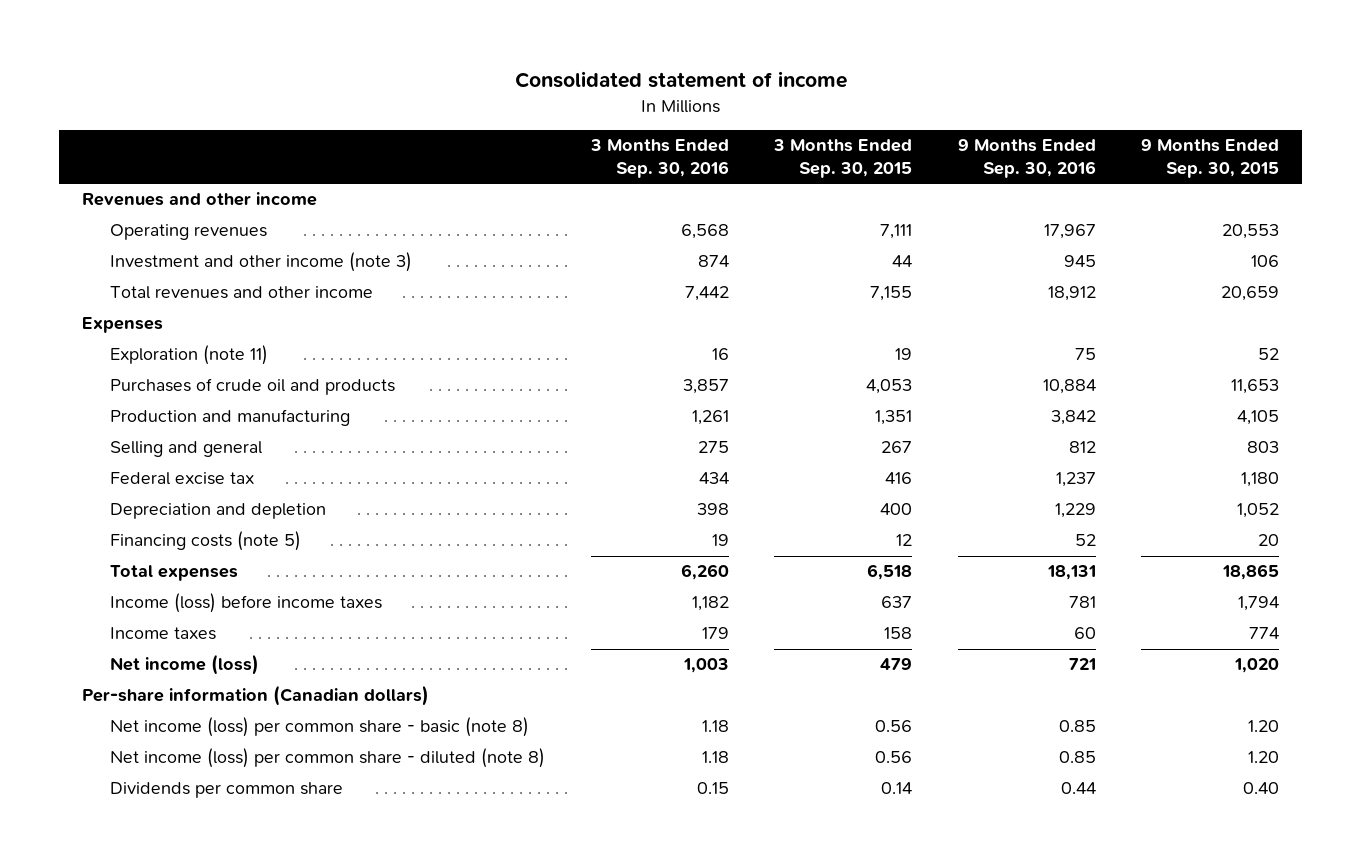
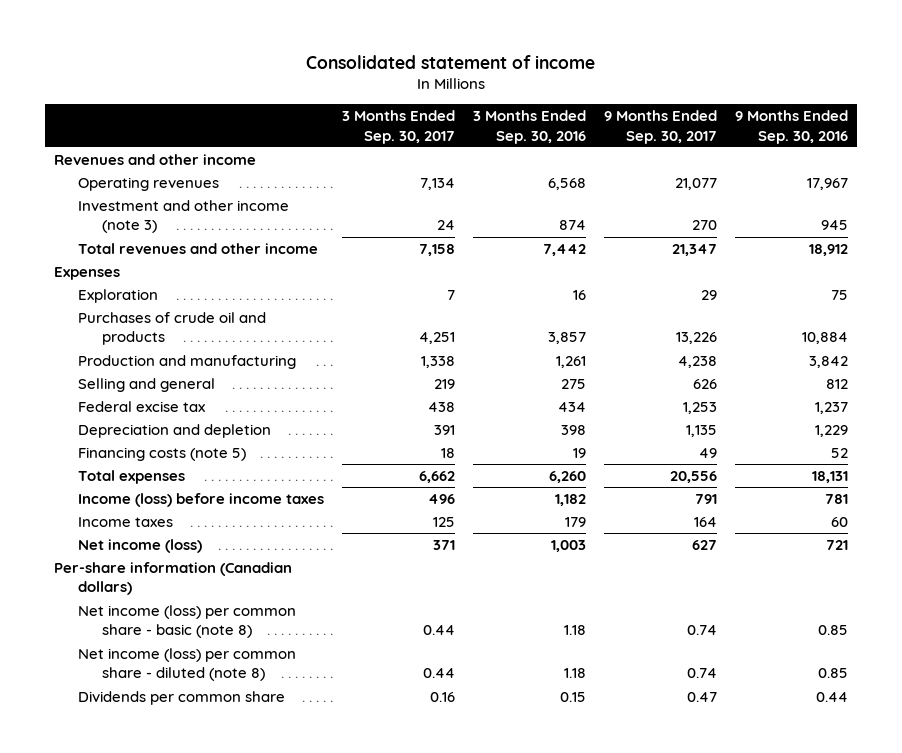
[773,139,913,178] 3 Months Ended Sep. 30, 2015 -> none
[1141,139,1280,178] 9 Months Ended Sep. 30, 2015 -> none
none -> [341,110,455,144] 3 Months Ended Sep. 30, 2017
none -> [603,110,717,144] 9 Months Ended Sep. 30, 2017
[110,345,269,366] Exploration (note 11) -> [77,289,158,304] Exploration

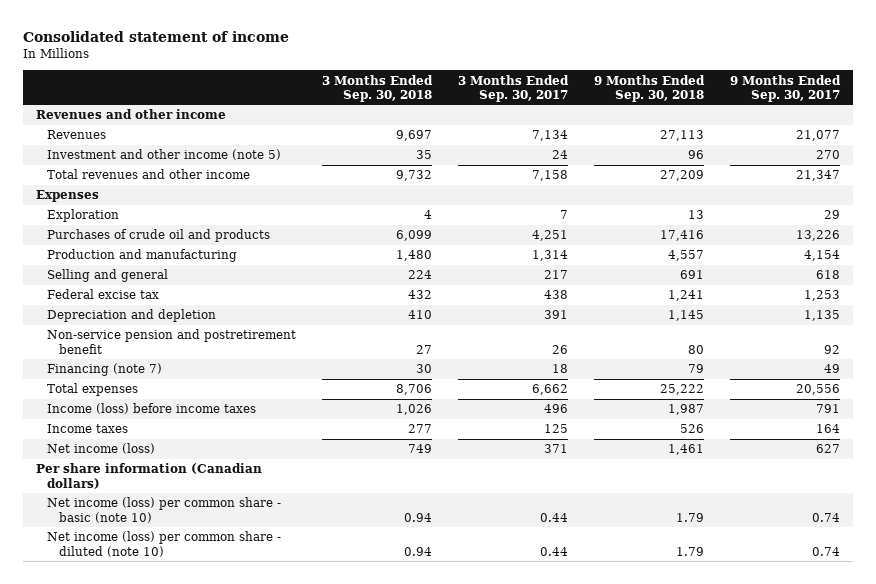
[472,110,586,144] 3 Months Ended Sep. 30, 2016 -> none
[734,110,848,144] 9 Months Ended Sep. 30, 2016 -> none
none -> [322,74,434,102] 3 Months Ended Sep. 30, 2018
none -> [593,74,705,102] 9 Months Ended Sep. 30, 2018
[77,177,219,192] Operating revenues -> [47,130,107,140] Revenues
[77,200,289,234] Investment and other income (note 3) -> [47,149,282,161] Investment and other income (note 5)
[420,356,455,369] 1,338 -> [532,250,569,262] 1,314
[677,356,717,369] 4,238 -> [803,250,840,262] 4,154
[433,379,455,390] 219 -> [544,270,569,280] 217
[692,379,717,390] 626 -> [815,270,840,280] 618
none -> [47,329,297,354] Non-service pension and postretirement benefit
[77,447,246,462] Financing costs (note 5) -> [47,363,163,377] Financing (note 7)
[77,691,285,706] Dividends per common share -> none
[53,562,292,596] Per-share information (Canadian dollars) -> [35,463,262,489] Per share information (Canadian dollars)
[77,605,296,639] Net income (loss) per common share - basic (note 8) -> [47,497,282,523] Net income (loss) per common share - basic (note 10)
[77,648,296,682] Net income (loss) per common share - diluted (note 8) -> [47,531,282,557] Net income (loss) per common share - diluted (note 10)

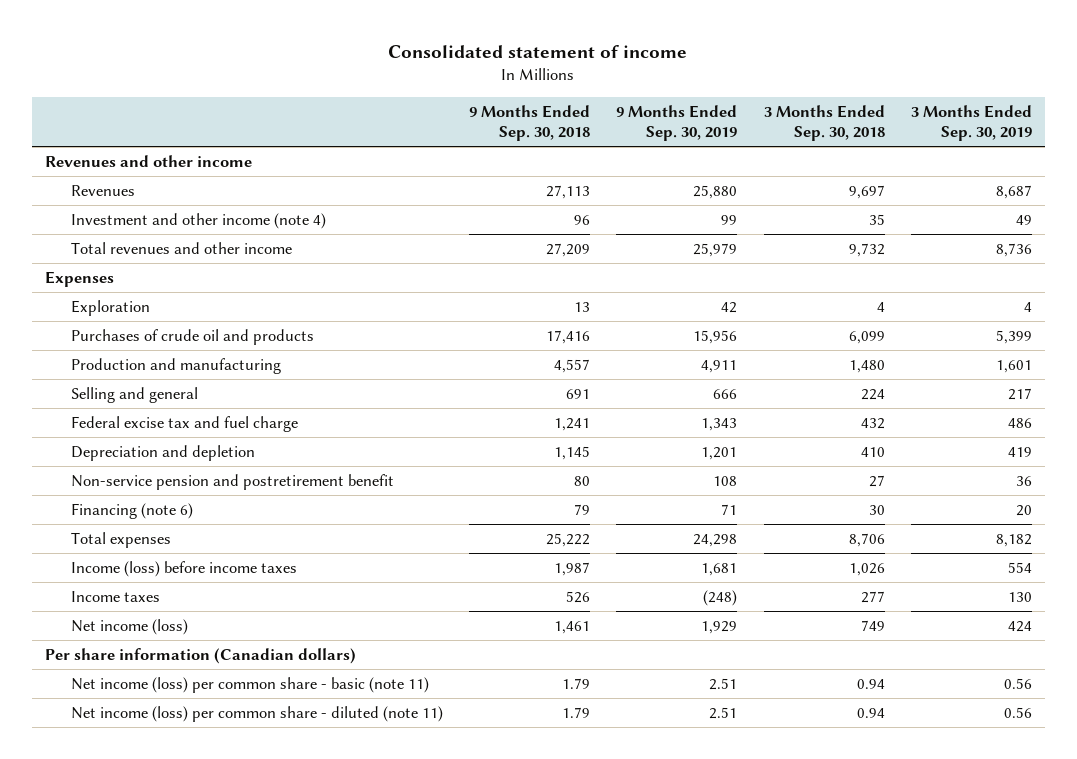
[458,74,570,102] 3 Months Ended Sep. 30, 2017 -> none
[729,74,841,102] 9 Months Ended Sep. 30, 2017 -> none
none -> [616,104,738,142] 9 Months Ended Sep. 30, 2019
none -> [910,104,1032,142] 3 Months Ended Sep. 30, 2019
[47,149,282,161] Investment and other income (note 5) -> [70,212,326,229] Investment and other income (note 4)
[47,289,160,300] Federal excise tax -> [70,415,298,432] Federal excise tax and fuel charge
[47,363,163,377] Financing (note 7) -> [70,502,193,519] Financing (note 6)
[47,497,282,523] Net income (loss) per common share - basic (note 10) -> [70,676,429,693] Net income (loss) per common share - basic (note 11)
[47,531,282,557] Net income (loss) per common share - diluted (note 10) -> [70,705,443,722] Net income (loss) per common share - diluted (note 11)

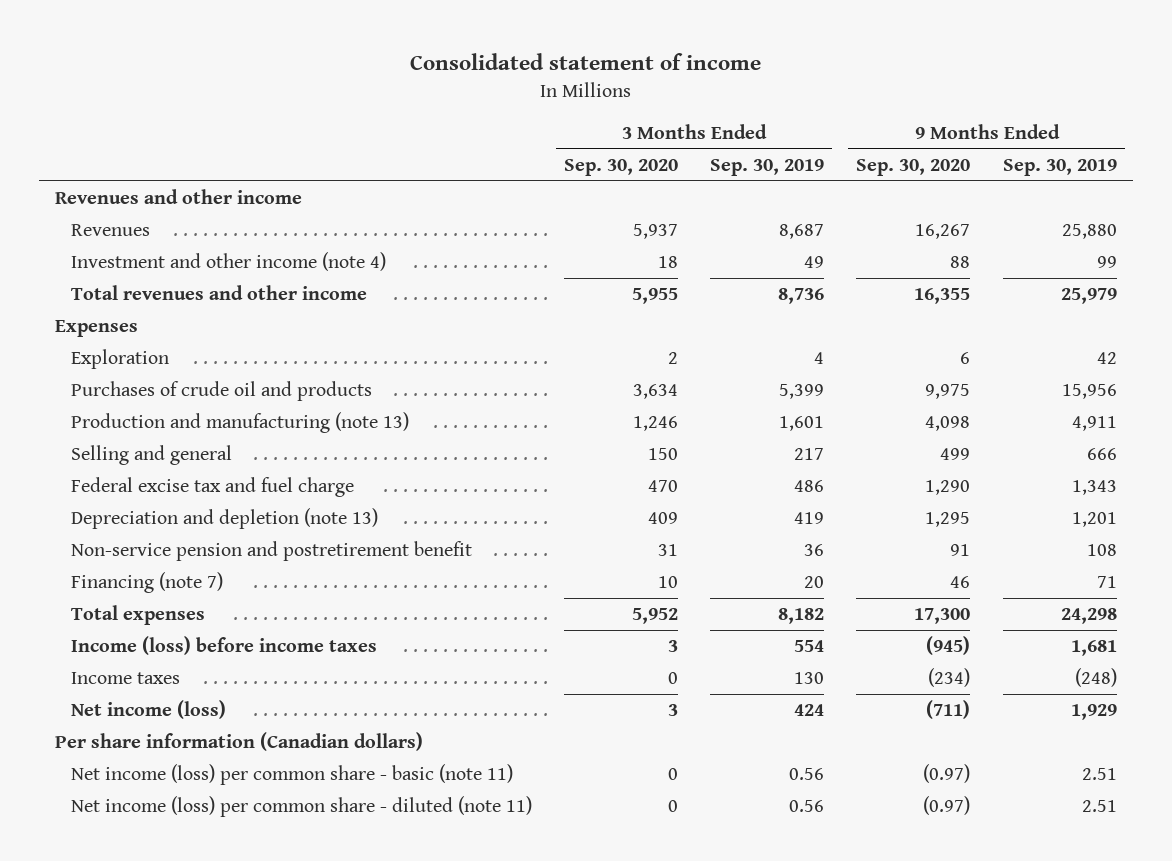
[469,104,591,142] 9 Months Ended Sep. 30, 2018 -> none
[763,104,885,142] 3 Months Ended Sep. 30, 2018 -> none
none -> [564,158,679,176] Sep. 30, 2020
none -> [856,158,971,176] Sep. 30, 2020
[70,357,281,374] Production and manufacturing -> [71,412,410,434] Production and manufacturing (note 13)
[70,444,255,461] Depreciation and depletion -> [71,508,379,530] Depreciation and depletion (note 13)
[70,502,193,519] Financing (note 6) -> [71,572,224,594] Financing (note 7)

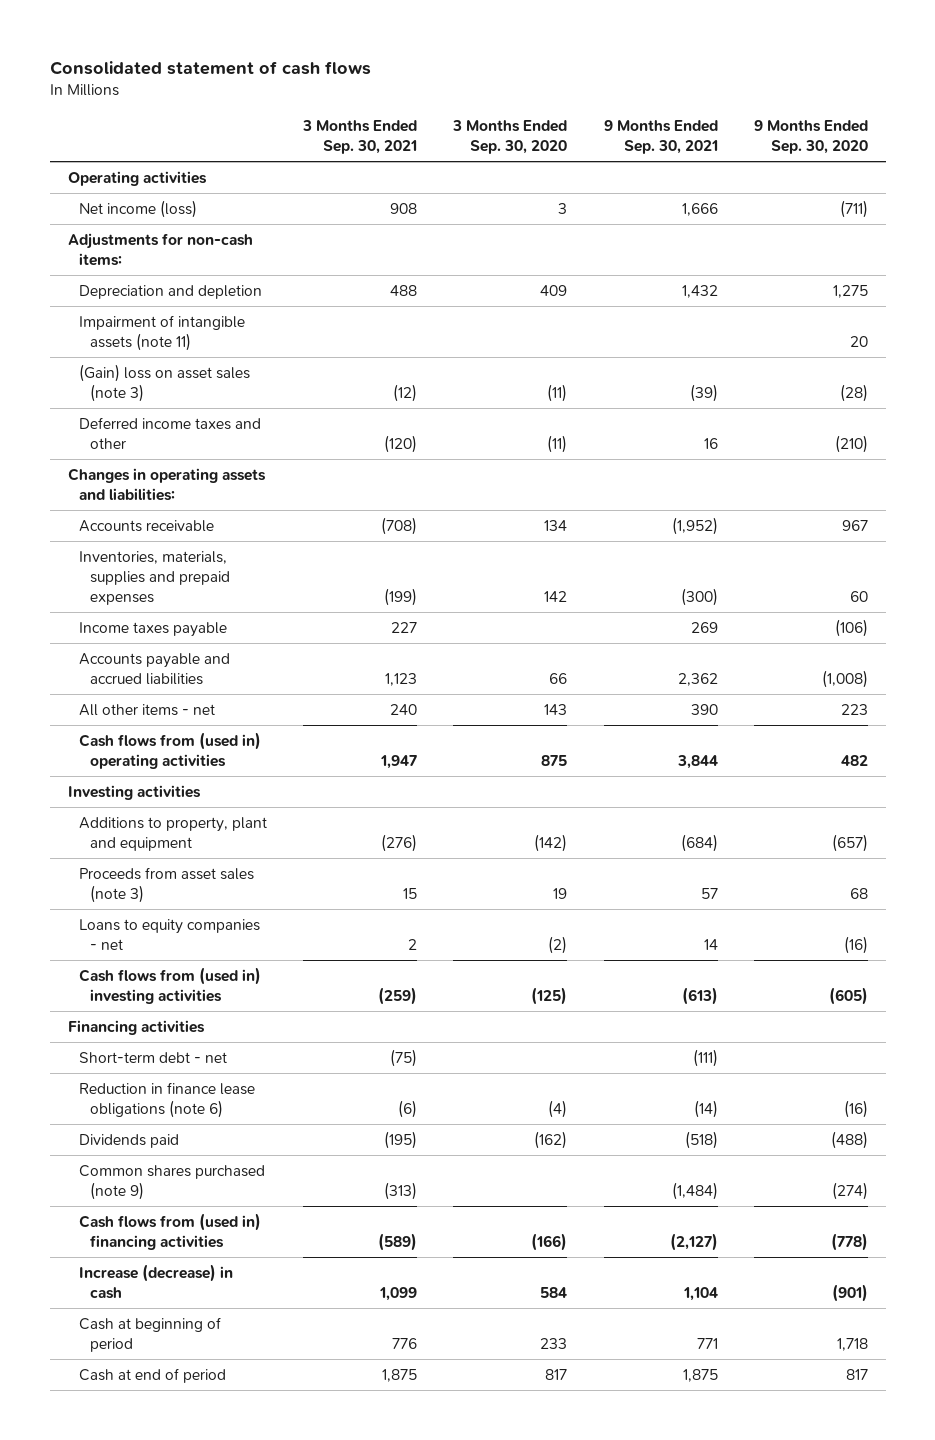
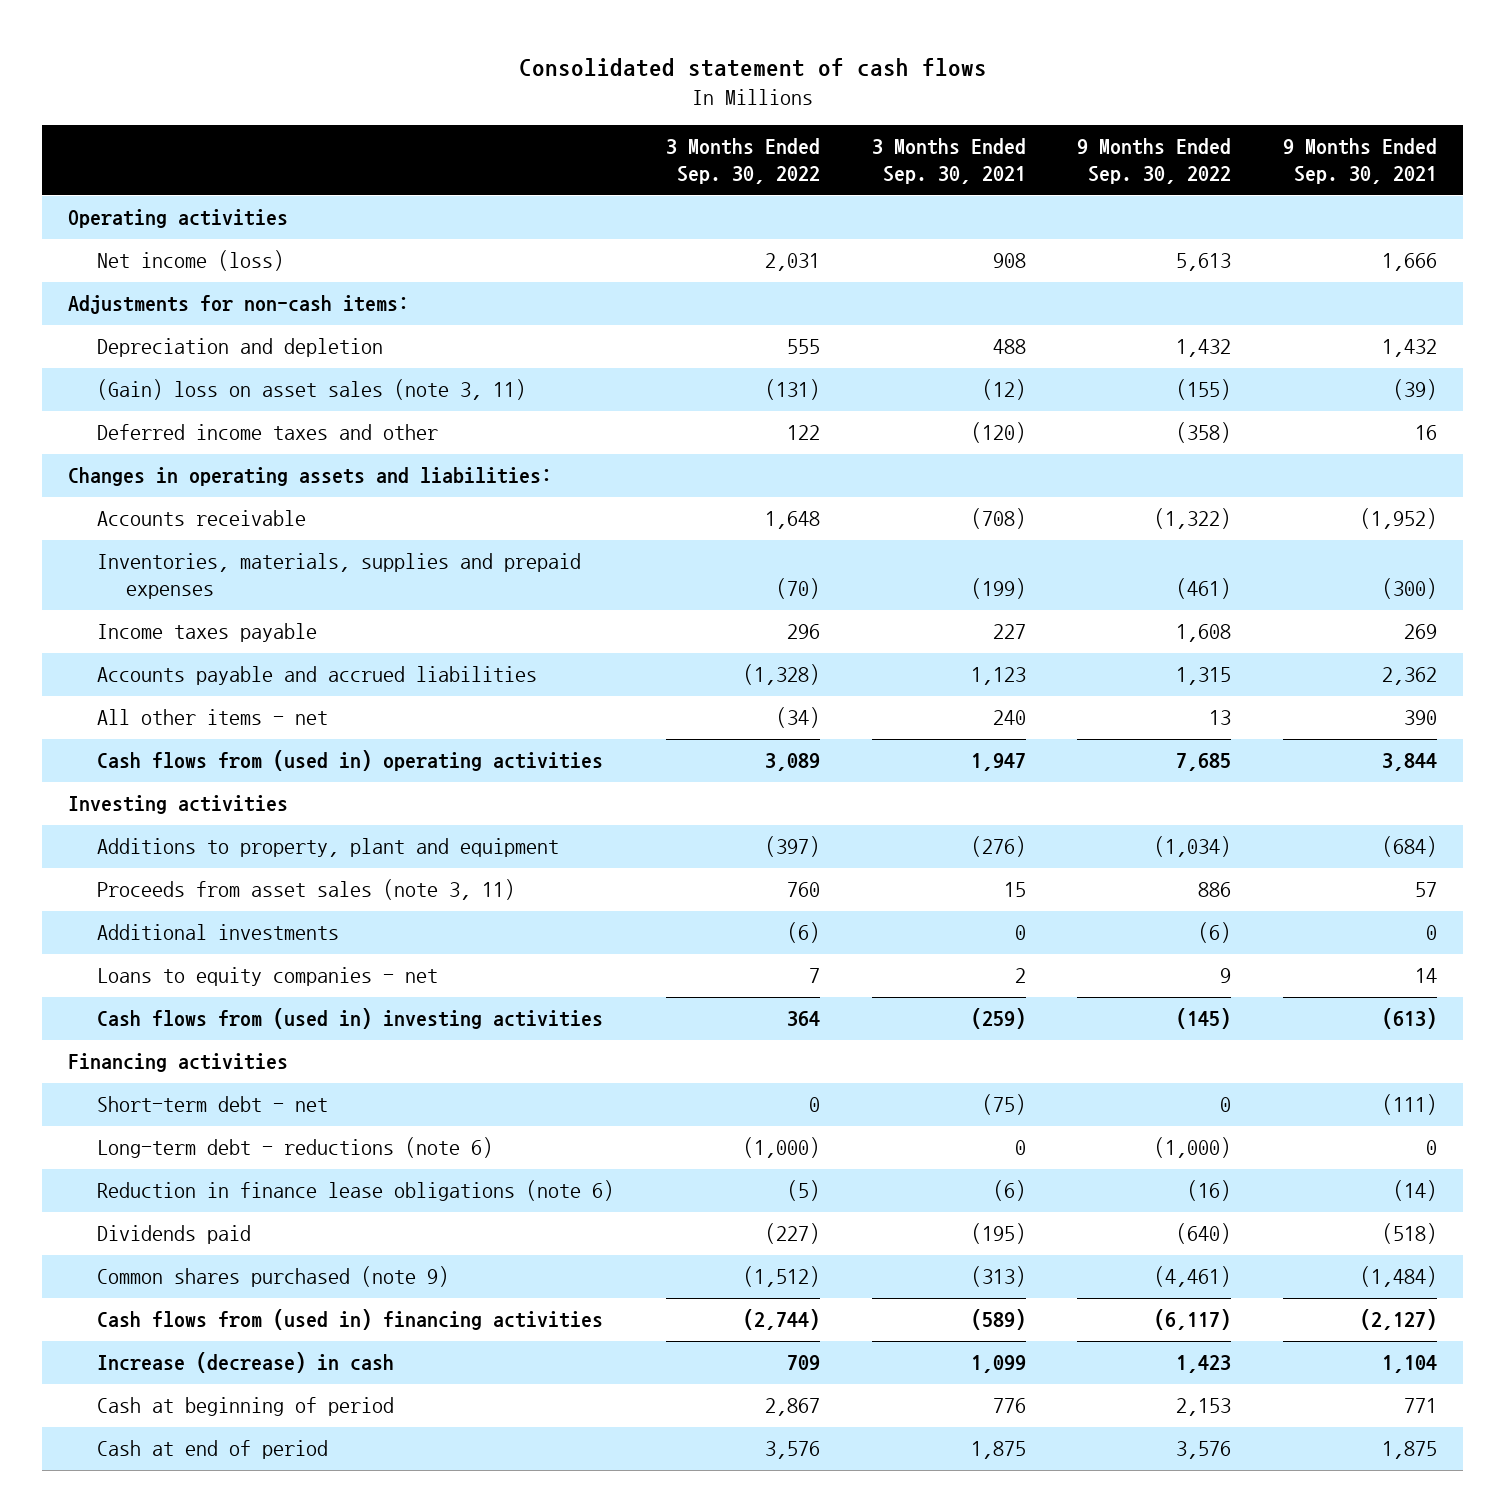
[452,120,568,155] 3 Months Ended Sep. 30, 2020 -> none
[753,120,868,155] 9 Months Ended Sep. 30, 2020 -> none
none -> [665,138,820,184] 3 Months Ended Sep. 30, 2022
none -> [1077,138,1232,184] 9 Months Ended Sep. 30, 2022
[79,314,246,351] Impairment of intangible assets (note 11) -> none
[79,363,251,402] (Gain) loss on asset sales (note 3) -> [96,379,526,401] (Gain) loss on asset sales (note 3, 11)
[79,866,255,903] Proceeds from asset sales (note 3) -> [96,879,515,901] Proceeds from asset sales (note 3, 11)
none -> [96,924,339,941] Additional investments
none -> [96,1137,493,1159] Long-term debt - reductions (note 6)

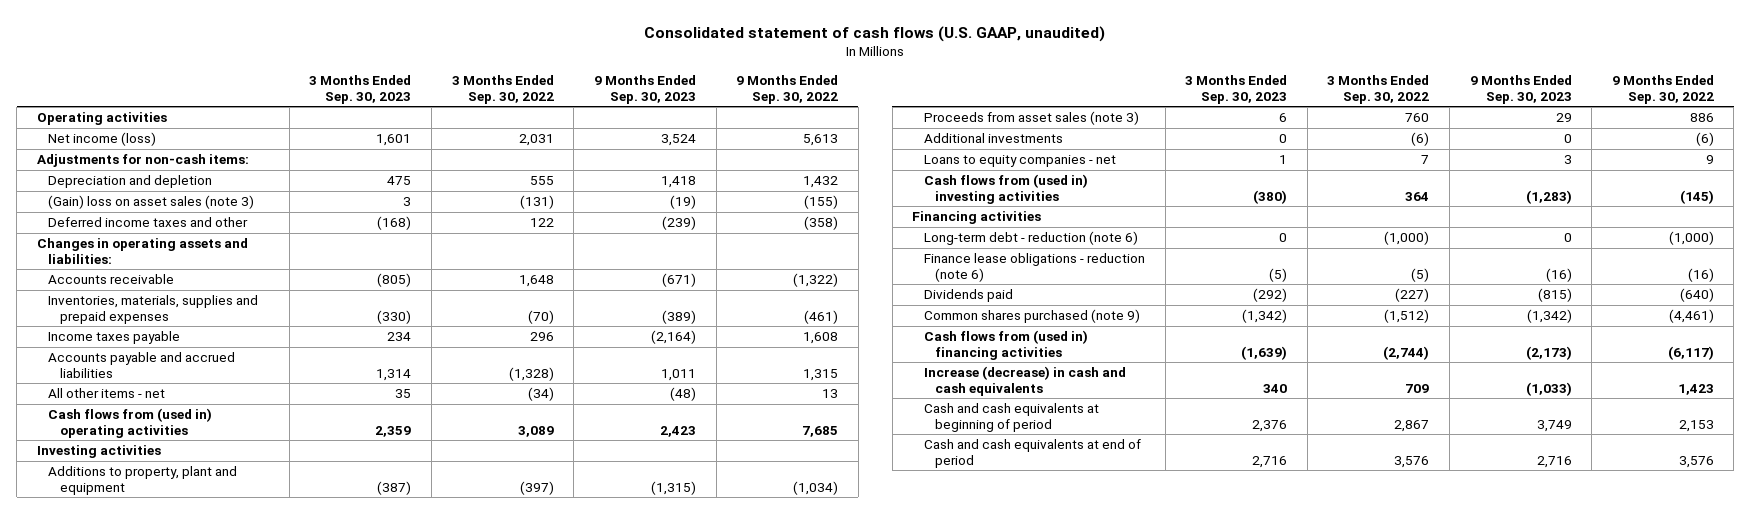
[518,57,987,77] Consolidated statement of cash flows -> [644,25,1106,42] Consolidated statement of cash flows (U.S. GAAP, unaudited)
[871,138,1026,184] 3 Months Ended Sep. 30, 2021 -> none
[1283,138,1438,184] 9 Months Ended Sep. 30, 2021 -> none
none -> [309,75,412,104] 3 Months Ended Sep. 30, 2023
none -> [593,75,696,104] 9 Months Ended Sep. 30, 2023
[96,379,526,401] (Gain) loss on asset sales (note 3, 11) -> [48,195,255,210] (Gain) loss on asset sales (note 3)
[96,879,515,901] Proceeds from asset sales (note 3, 11) -> [923,111,1139,126] Proceeds from asset sales (note 3)
[96,1096,328,1113] Short-term debt - net -> none
[96,1137,493,1159] Long-term debt - reductions (note 6) -> [923,231,1138,246] Long-term debt - reduction (note 6)
[96,1180,614,1202] Reduction in finance lease obligations (note 6) -> [923,253,1145,282] Finance lease obligations - reduction (note 6)
[96,1352,394,1374] Increase (decrease) in cash -> [923,366,1126,396] Increase (decrease) in cash and cash equivalents
[96,1397,394,1417] Cash at beginning of period -> [923,403,1099,432] Cash and cash equivalents at beginning of period
[96,1440,328,1460] Cash at end of period -> [923,439,1141,468] Cash and cash equivalents at end of period

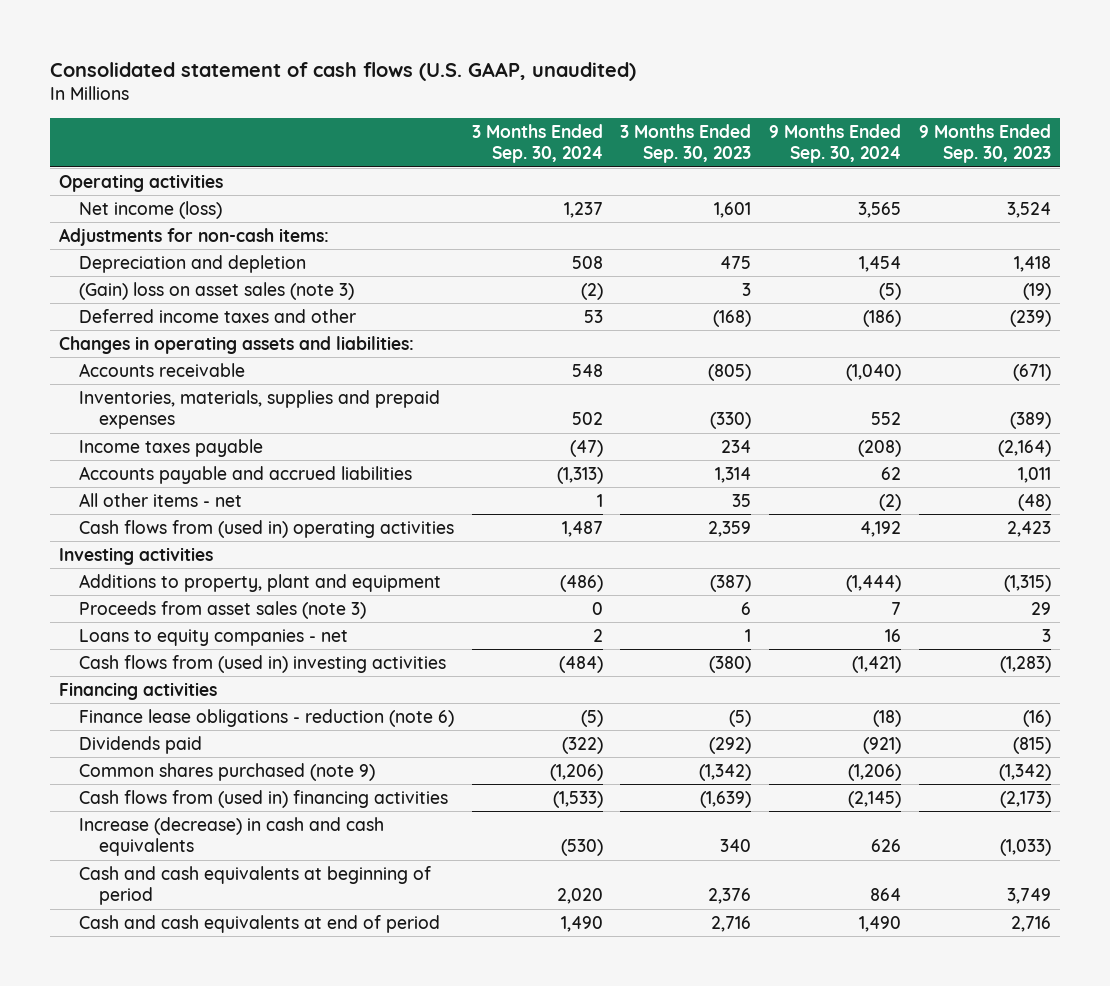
[451,75,554,104] 3 Months Ended Sep. 30, 2022 -> none
[736,75,839,104] 9 Months Ended Sep. 30, 2022 -> none
none -> [471,123,603,164] 3 Months Ended Sep. 30, 2024
none -> [769,123,902,164] 9 Months Ended Sep. 30, 2024
[923,133,1063,144] Additional investments -> none
[923,231,1138,246] Long-term debt - reduction (note 6) -> none

